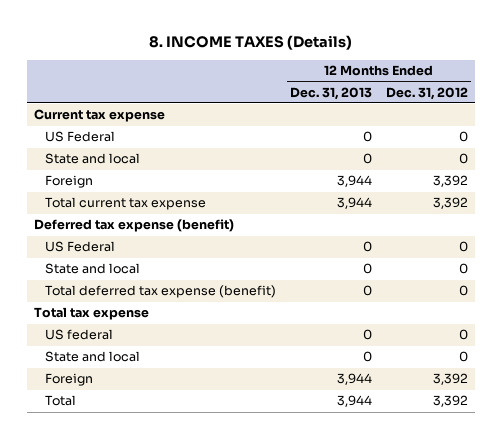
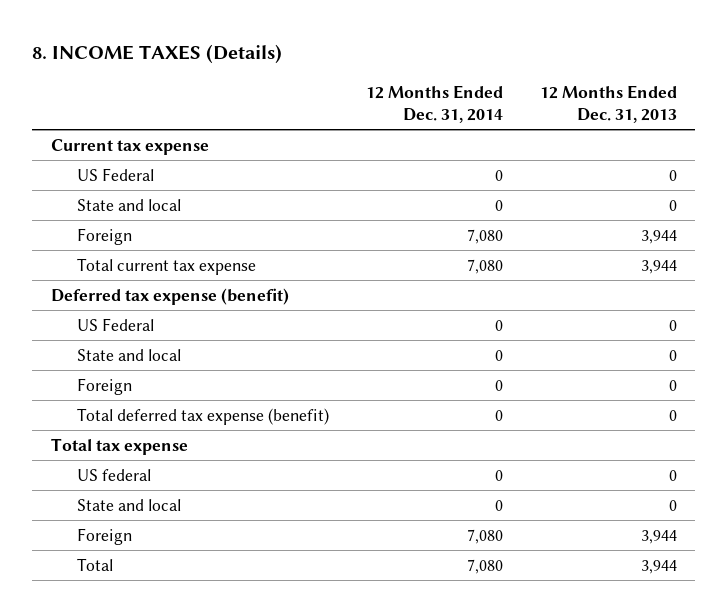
[385,86,468,100] Dec. 31, 2012 -> none
none -> [366,84,504,123] 12 Months Ended Dec. 31, 2014
none -> [77,377,133,395] Foreign

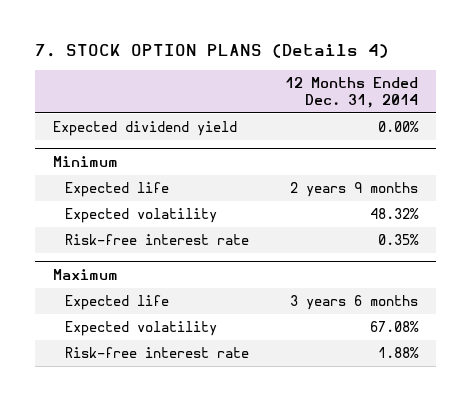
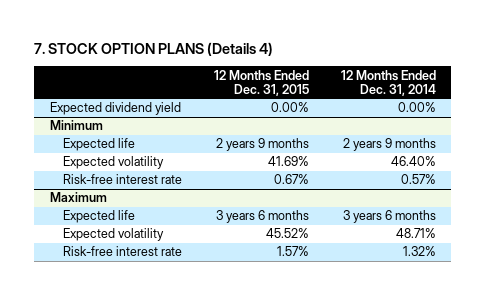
none -> [213,69,309,96] 12 Months Ended Dec. 31, 2015
[370,208,420,220] 48.32% -> [390,156,436,167] 46.40%
[378,234,420,246] 0.35% -> [400,174,436,185] 0.57%
[370,321,420,333] 67.08% -> [395,228,436,239] 48.71%
[378,347,420,359] 1.88% -> [402,246,436,257] 1.32%

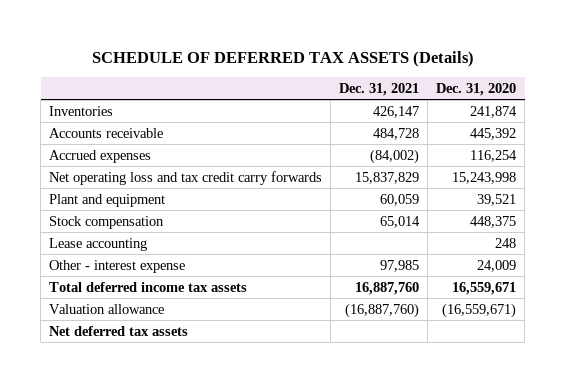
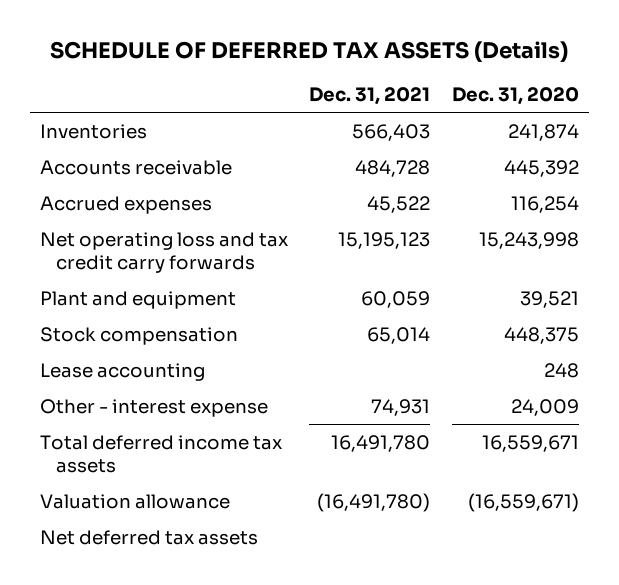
[373,105,420,118] 426,147 -> [352,123,431,141] 566,403
[370,148,420,164] (84,002) -> [367,195,431,213] 45,522
[355,171,420,184] 15,837,829 -> [338,231,431,249] 15,195,123
[380,259,420,272] 97,985 -> [371,398,431,416] 74,931
[355,281,420,295] 16,887,760 -> [331,434,431,452] 16,491,780
[345,302,420,318] (16,887,760) -> [317,492,431,512] (16,491,780)

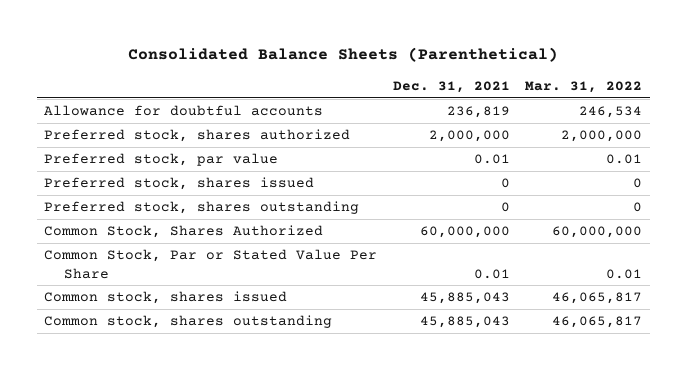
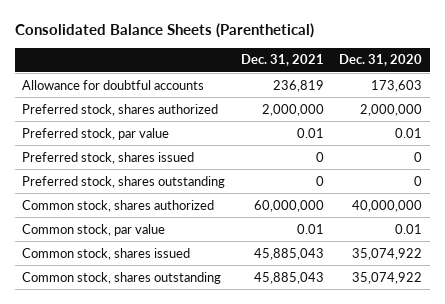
[525,80,643,93] Mar. 31, 2022 -> none
none -> [339,54,423,67] Dec. 31, 2020
[44,225,324,239] Common Stock, Shares Authorized -> [22,199,215,212] Common stock, shares authorized
[44,249,378,279] Common Stock, Par or Stated Value Per Share -> [22,223,166,236] Common stock, par value

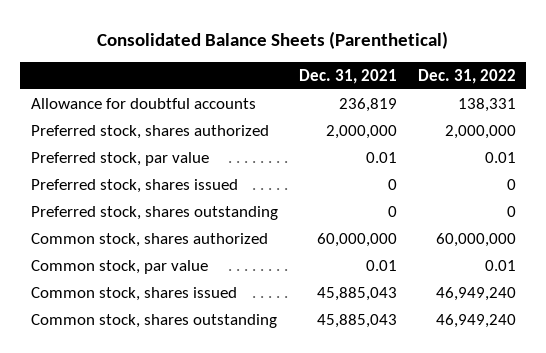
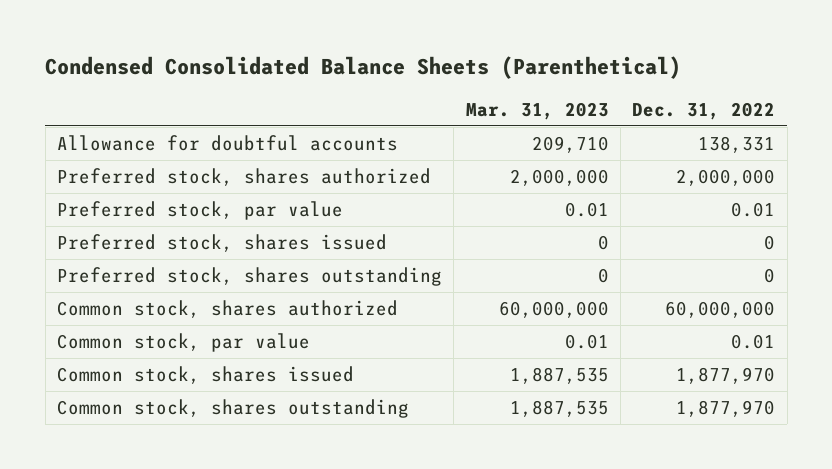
[97,30,449,49] Consolidated Balance Sheets (Parenthetical) -> [45,56,682,80] Condensed Consolidated Balance Sheets (Parenthetical)
[298,68,397,84] Dec. 31, 2021 -> none
none -> [465,101,609,120] Mar. 31, 2023
[435,286,516,301] 46,949,240 -> [676,366,776,384] 1,877,970
[435,313,516,328] 46,949,240 -> [676,399,776,417] 1,877,970

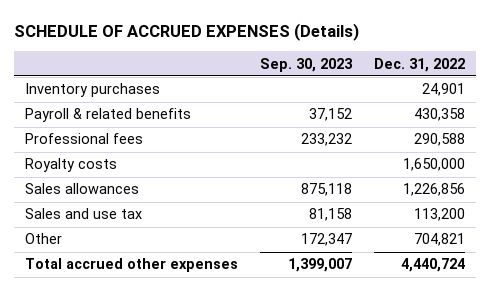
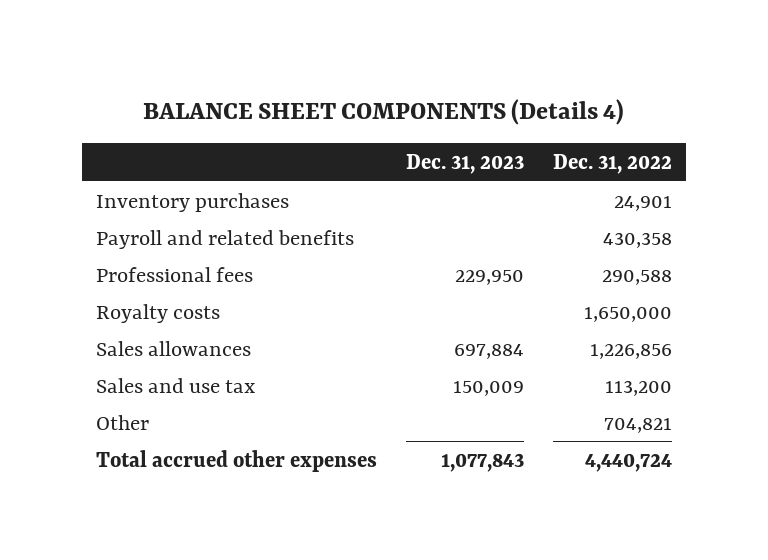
[14,22,360,41] SCHEDULE OF ACCRUED EXPENSES (Details) -> [143,99,625,126] BALANCE SHEET COMPONENTS (Details 4)
[260,57,354,72] Sep. 30, 2023 -> none
none -> [406,153,525,174] Dec. 31, 2023
[25,108,192,123] Payroll & related benefits -> [96,229,355,249] Payroll and related benefits

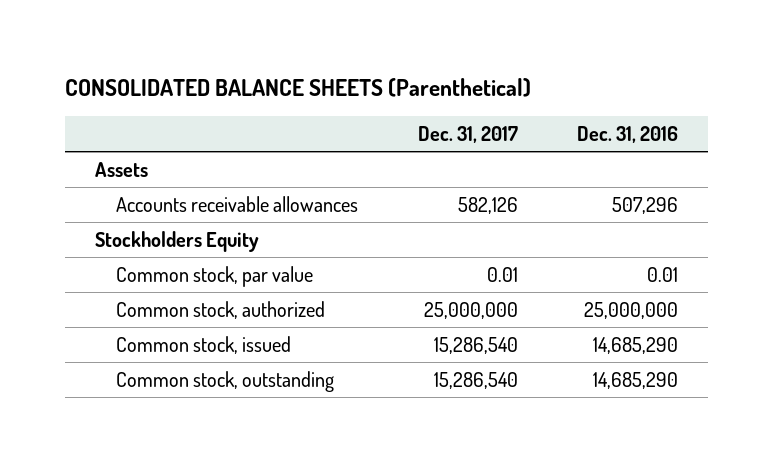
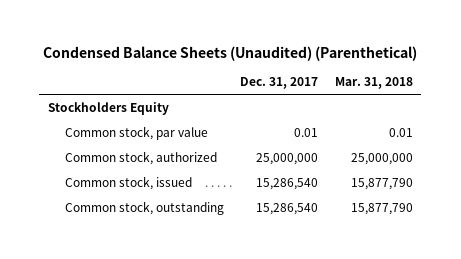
[65,78,532,98] CONSOLIDATED BALANCE SHEETS (Parenthetical) -> [43,45,418,61] Condensed Balance Sheets (Unaudited) (Parenthetical)
[577,126,679,144] Dec. 31, 2016 -> none
none -> [335,77,414,90] Mar. 31, 2018
[94,161,148,177] Assets -> none
[116,195,359,212] Accounts receivable allowances -> none

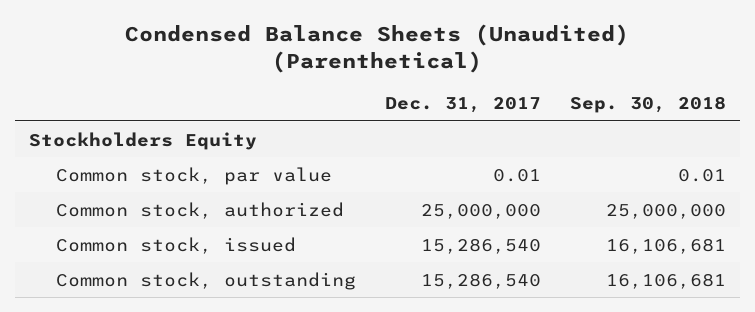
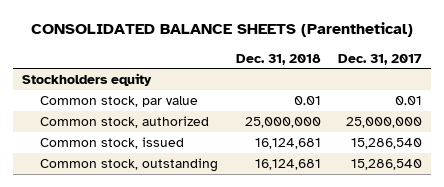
[125,24,630,74] Condensed Balance Sheets (Unaudited) (Parenthetical) -> [30,22,413,38] CONSOLIDATED BALANCE SHEETS (Parenthetical)
[569,96,726,114] Sep. 30, 2018 -> none
none -> [235,53,321,65] Dec. 31, 2018
[29,131,258,150] Stockholders Equity -> [21,73,152,87] Stockholders equity

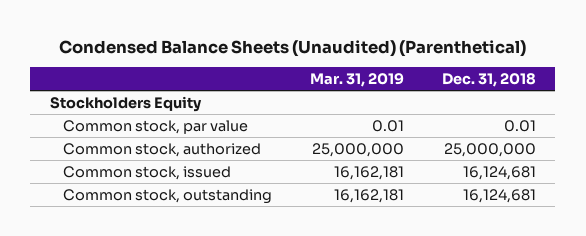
[30,22,413,38] CONSOLIDATED BALANCE SHEETS (Parenthetical) -> [58,39,526,57] Condensed Balance Sheets (Unaudited) (Parenthetical)
[338,53,423,65] Dec. 31, 2017 -> none
none -> [309,73,404,88] Mar. 31, 2019
[21,73,152,87] Stockholders equity -> [49,95,202,112] Stockholders Equity

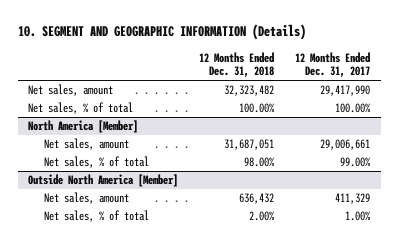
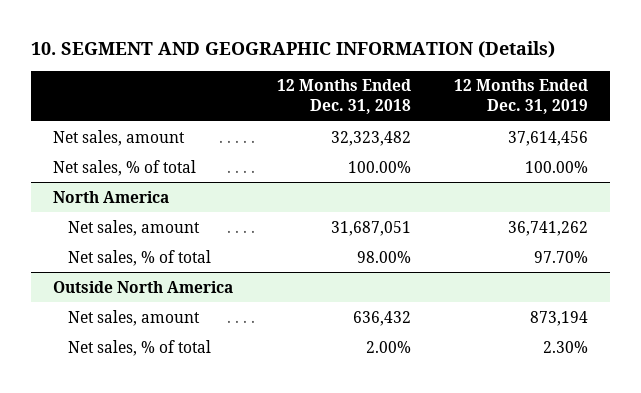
[295,51,371,79] 12 Months Ended Dec. 31, 2017 -> none
none -> [454,79,589,115] 12 Months Ended Dec. 31, 2019
[28,120,139,134] North America [Member] -> [53,190,170,203] North America
[28,174,179,188] Outside North America [Member] -> [53,280,234,293] Outside North America

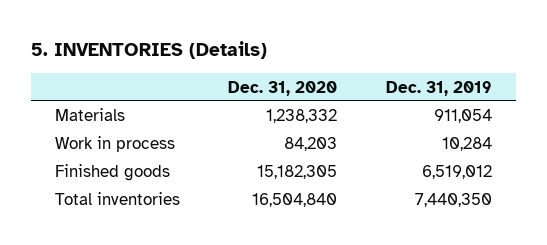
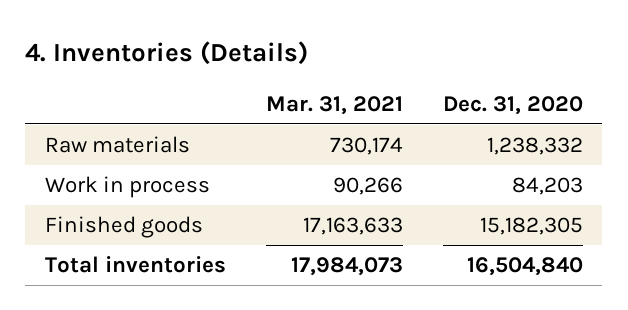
[30,41,267,60] 5. INVENTORIES (Details) -> [25,40,309,65] 4. Inventories (Details)
[385,80,492,96] Dec. 31, 2019 -> none
none -> [265,95,403,115] Mar. 31, 2021
[54,108,125,122] Materials -> [45,136,191,154] Raw materials

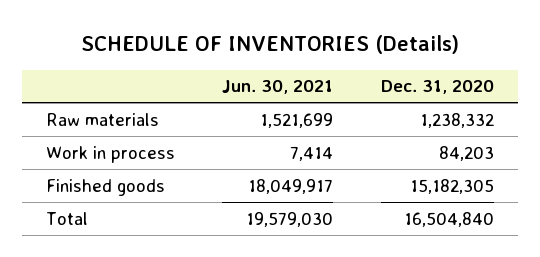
[25,40,309,65] 4. Inventories (Details) -> [80,35,459,55] SCHEDULE OF INVENTORIES (Details)
[265,95,403,115] Mar. 31, 2021 -> none
none -> [222,80,334,95] Jun. 30, 2021
[45,256,227,274] Total inventories -> [45,211,88,225] Total

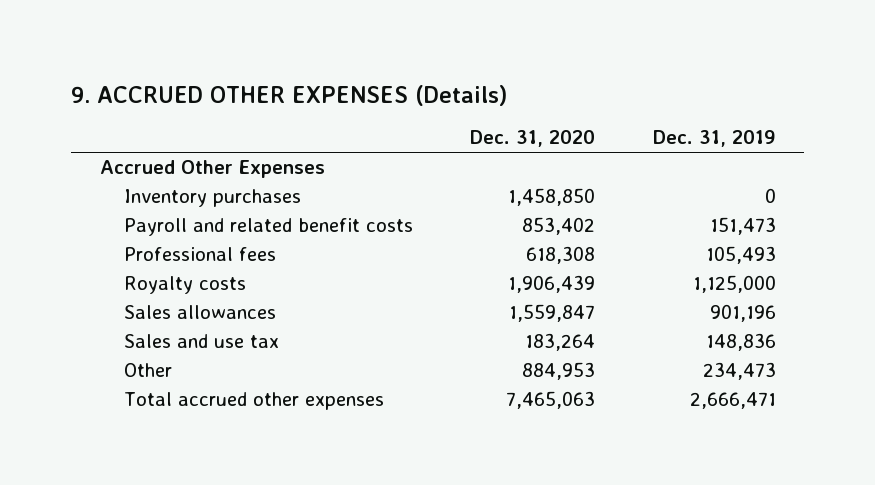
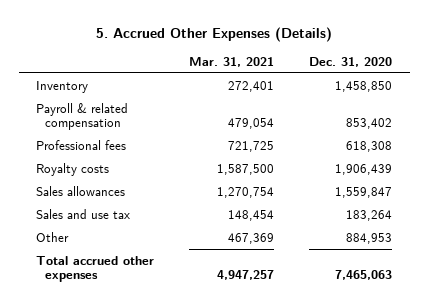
[71,84,508,106] 9. ACCRUED OTHER EXPENSES (Details) -> [96,26,333,42] 5. Accrued Other Expenses (Details)
[652,130,776,148] Dec. 31, 2019 -> none
none -> [189,56,275,67] Mar. 31, 2021
[99,160,325,179] Accrued Other Expenses -> none
[124,189,302,208] Inventory purchases -> [36,80,89,93] Inventory
[124,218,414,237] Payroll and related benefit costs -> [36,102,129,131] Payroll & related compensation

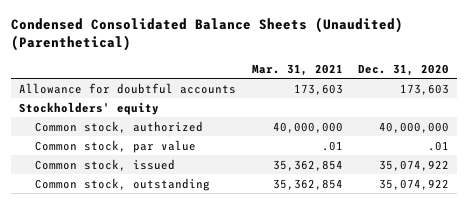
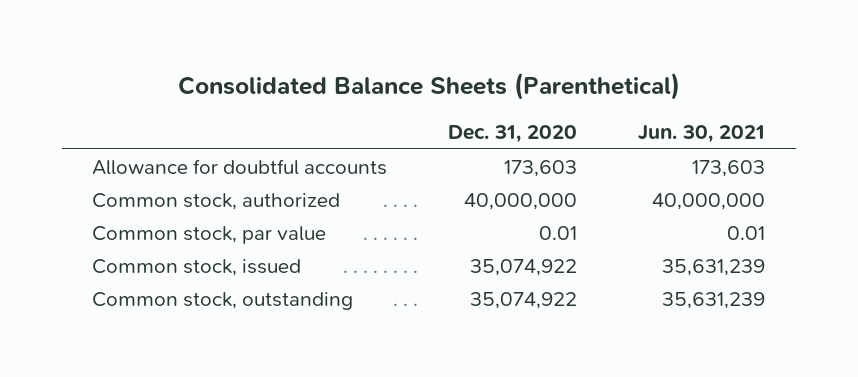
[11,17,404,52] Condensed Consolidated Balance Sheets (Unaudited) (Parenthetical) -> [177,72,680,101] Consolidated Balance Sheets (Parenthetical)
[251,63,343,76] Mar. 31, 2021 -> none
none -> [638,125,766,144] Jun. 30, 2021
[18,101,159,115] Stockholders' equity -> none
[428,140,450,151] .01 -> [539,225,578,240] 0.01

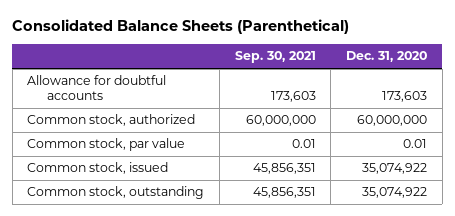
[638,125,766,144] Jun. 30, 2021 -> none
none -> [234,51,316,64] Sep. 30, 2021
[464,192,578,210] 40,000,000 -> [357,115,428,127] 60,000,000

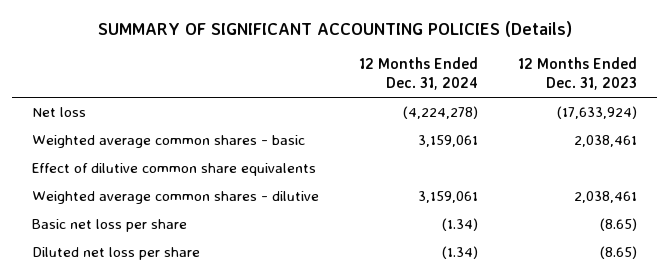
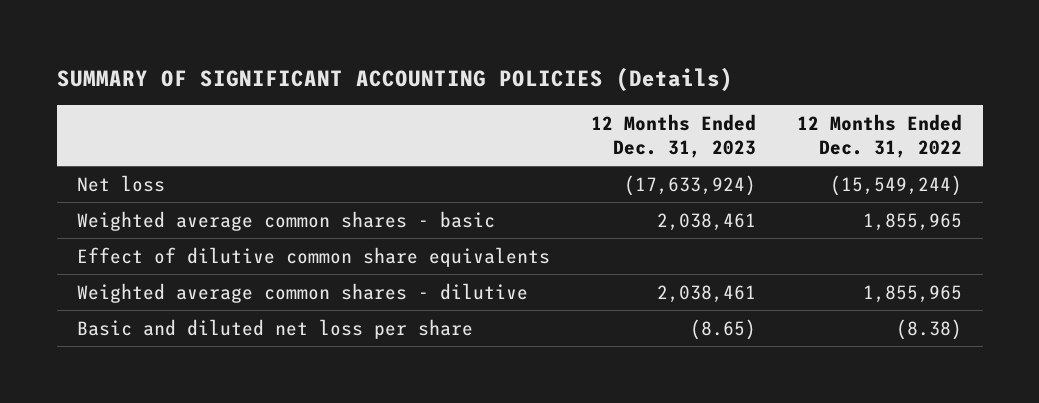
[359,57,479,91] 12 Months Ended Dec. 31, 2024 -> none
none -> [797,113,963,159] 12 Months Ended Dec. 31, 2022
[32,218,188,232] Basic net loss per share -> none
[32,246,201,260] Diluted net loss per share -> [77,318,474,339] Basic and diluted net loss per share

